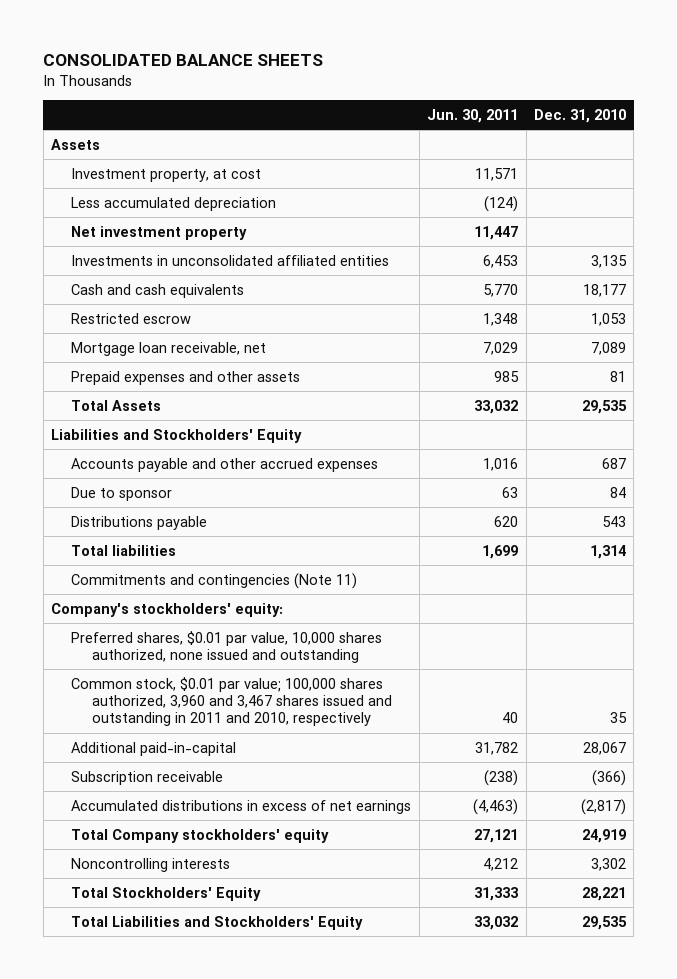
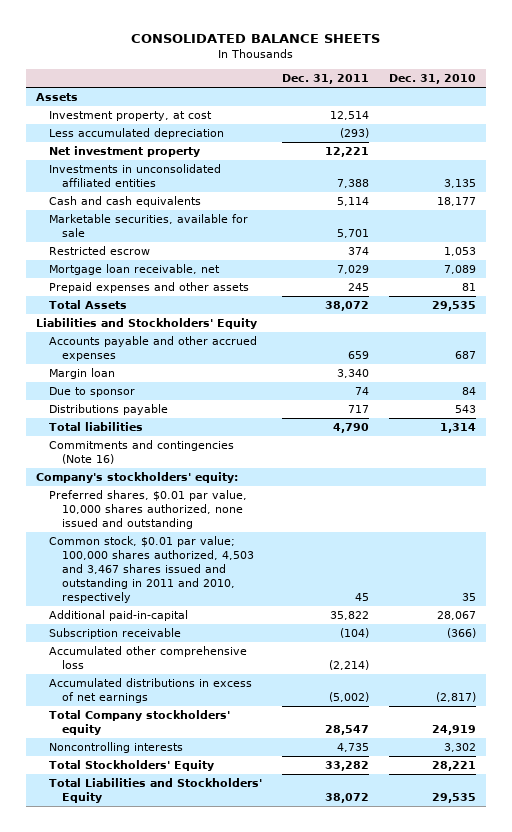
[427,108,519,123] Jun. 30, 2011 -> none
none -> [281,74,369,85] Dec. 31, 2011
none -> [48,214,248,238] Marketable securities, available for sale
none -> [48,368,115,380] Margin loan
[71,572,358,589] Commitments and contingencies (Note 11) -> [48,440,234,465] Commitments and contingencies (Note 16)
[71,676,392,727] Common stock, $0.01 par value; 100,000 shares authorized, 3,960 and 3,467 shares issued and outstanding in 2011 and 2010, respectively -> [48,536,254,604] Common stock, $0.01 par value; 100,000 shares authorized, 4,503 and 3,467 shares issued and outstanding in 2011 and 2010, respectively
none -> [48,646,247,670] Accumulated other comprehensive loss

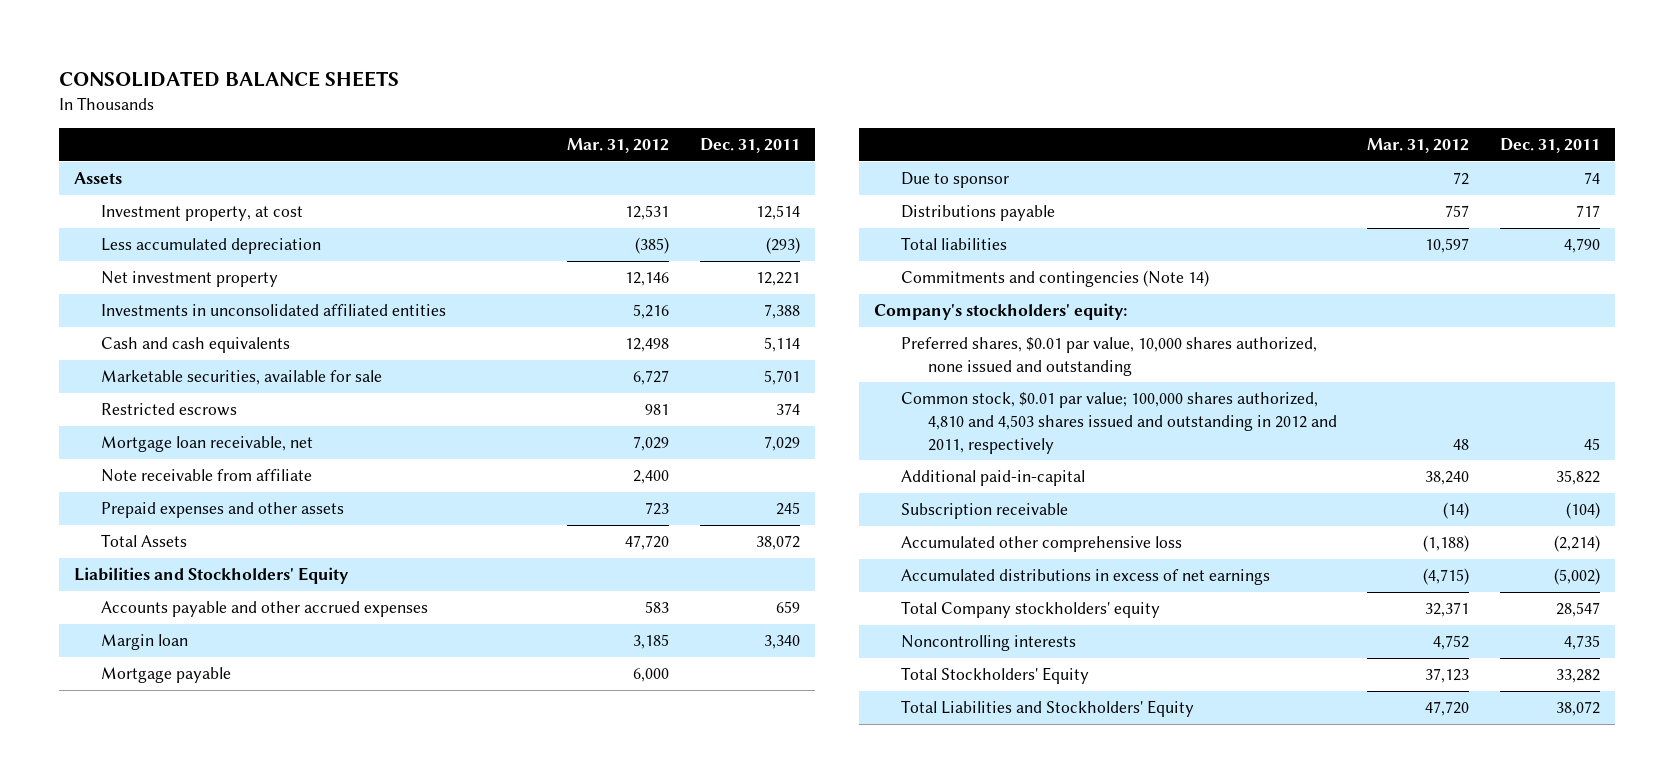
[388,74,476,85] Dec. 31, 2010 -> none
none -> [567,138,670,154] Mar. 31, 2012
[48,246,150,256] Restricted escrow -> [100,403,237,417] Restricted escrows
none -> [100,469,312,483] Note receivable from affiliate
none -> [100,667,231,684] Mortgage payable
[48,440,234,465] Commitments and contingencies (Note 16) -> [901,270,1210,288] Commitments and contingencies (Note 14)
[48,536,254,604] Common stock, $0.01 par value; 100,000 shares authorized, 4,503 and 3,467 shares issued and outstanding in 2011 and 2010, respectively -> [901,392,1337,454] Common stock, $0.01 par value; 100,000 shares authorized, 4,810 and 4,503 shares issued and outstanding in 2012 and 2011, respectively

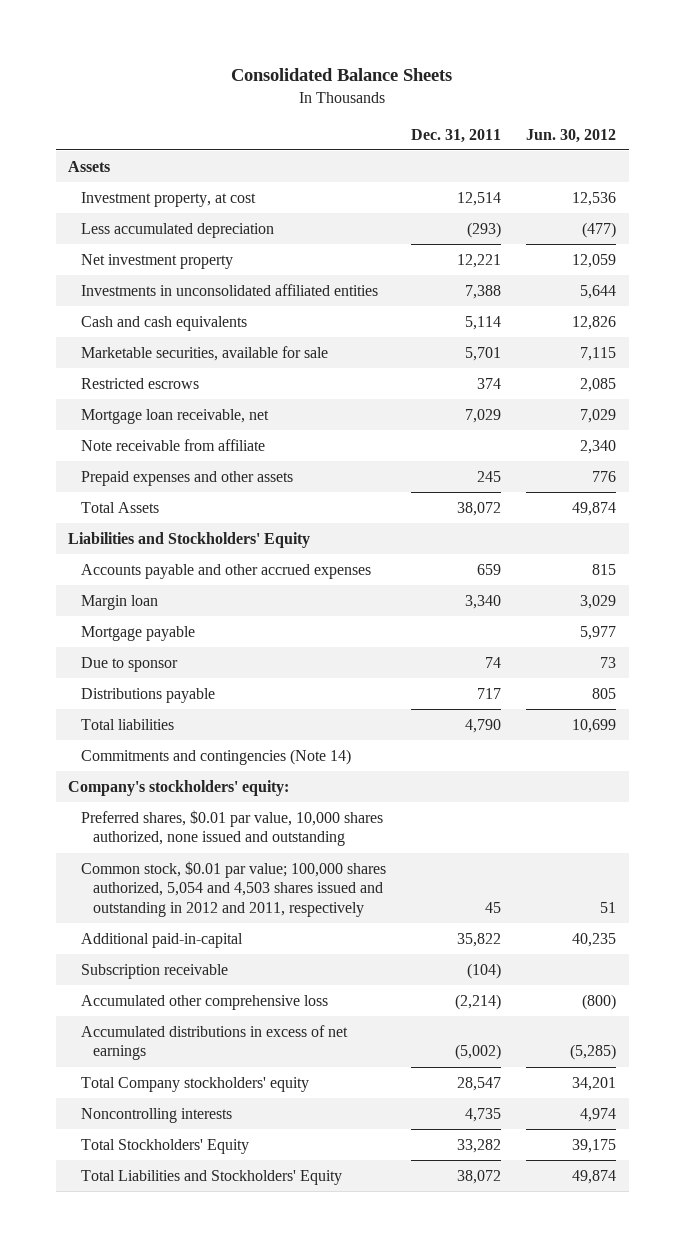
[58,71,399,88] CONSOLIDATED BALANCE SHEETS -> [231,67,453,81] Consolidated Balance Sheets
[567,138,670,154] Mar. 31, 2012 -> none
none -> [526,128,617,143] Jun. 30, 2012
[901,392,1337,454] Common stock, $0.01 par value; 100,000 shares authorized, 4,810 and 4,503 shares issued and outstanding in 2012 and 2011, respectively -> [80,860,386,917] Common stock, $0.01 par value; 100,000 shares authorized, 5,054 and 4,503 shares issued and outstanding in 2012 and 2011, respectively

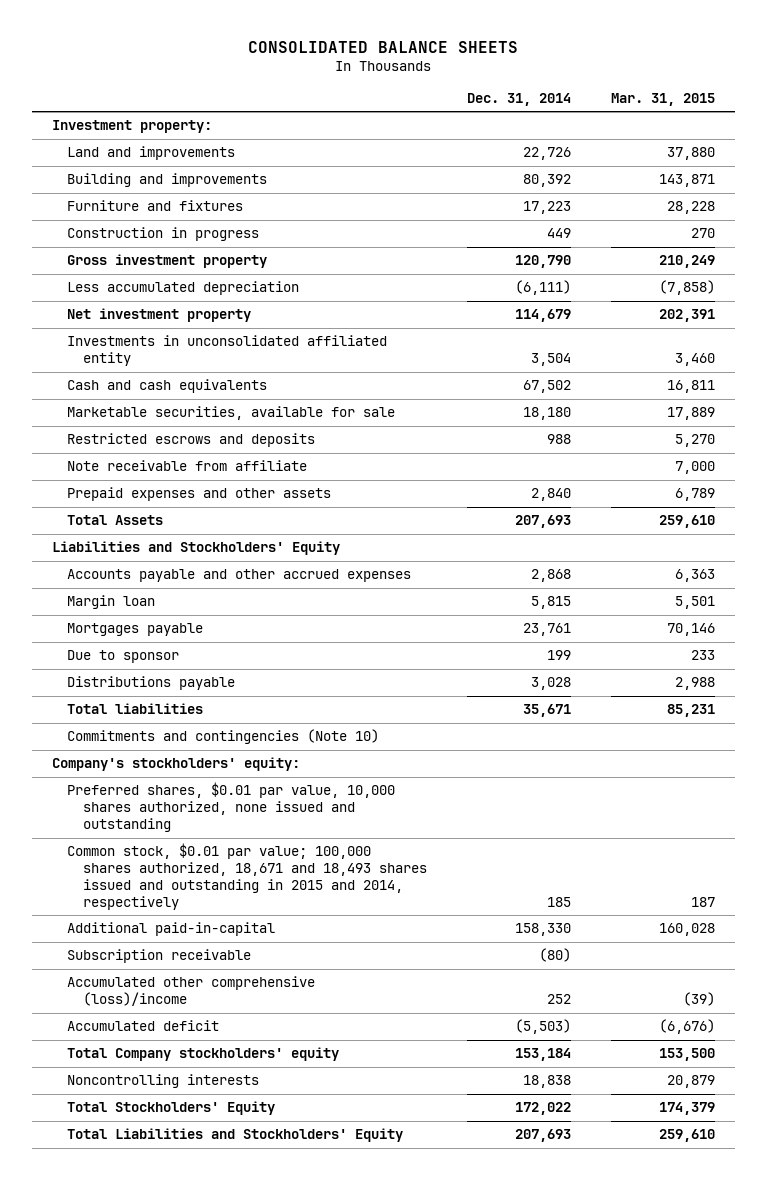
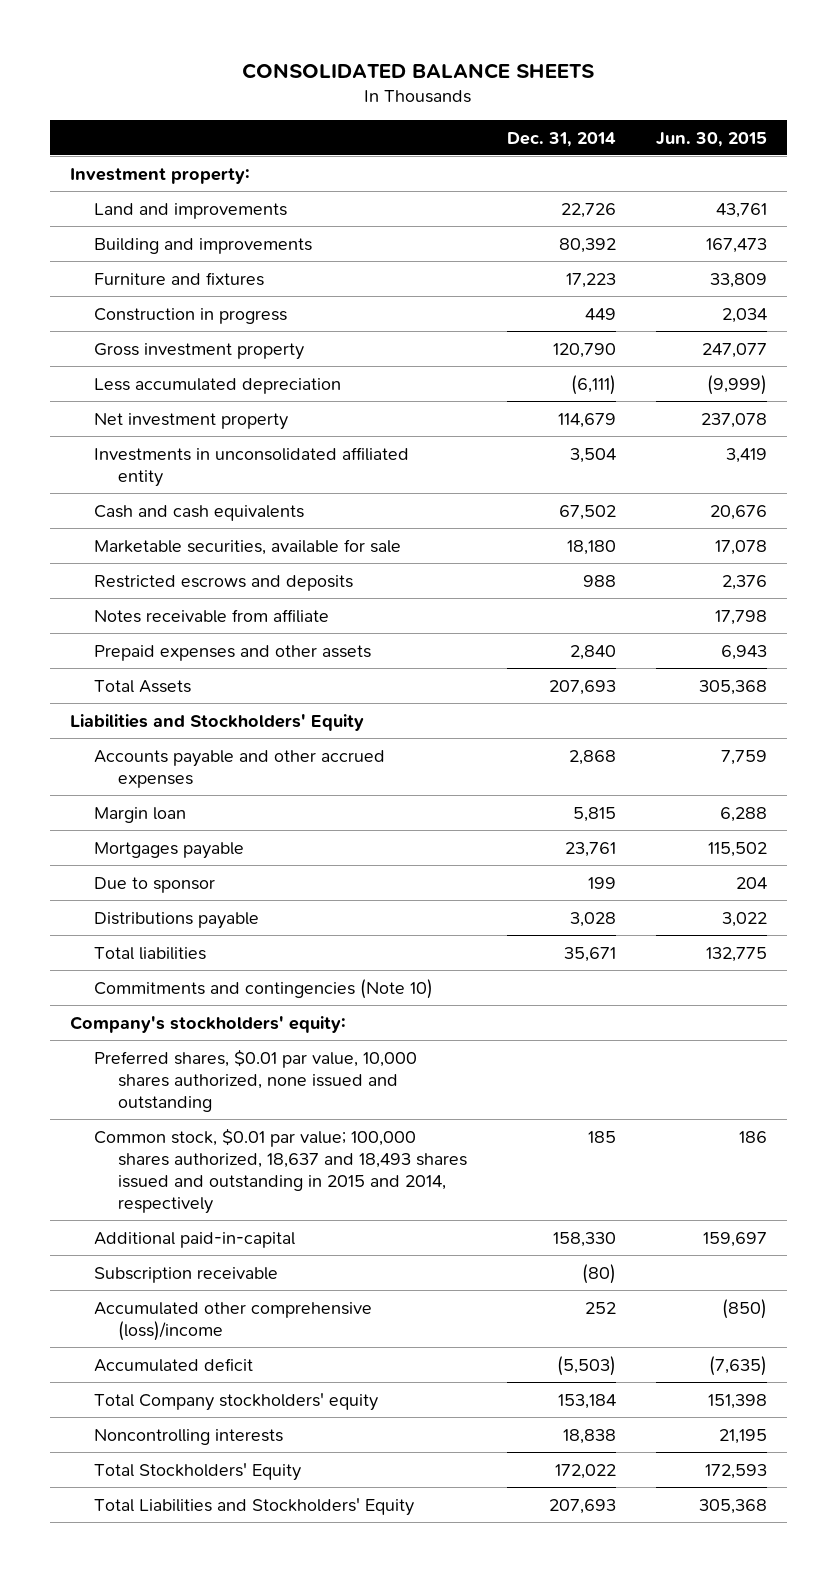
[611,92,716,106] Mar. 31, 2015 -> none
none -> [656,131,768,147] Jun. 30, 2015
[67,460,308,472] Note receivable from affiliate -> [93,608,329,623] Notes receivable from affiliate
[67,843,428,910] Common stock, $0.01 par value; 100,000 shares authorized, 18,671 and 18,493 shares issued and outstanding in 2015 and 2014, respectively -> [93,1127,468,1215] Common stock, $0.01 par value; 100,000 shares authorized, 18,637 and 18,493 shares issued and outstanding in 2015 and 2014, respectively

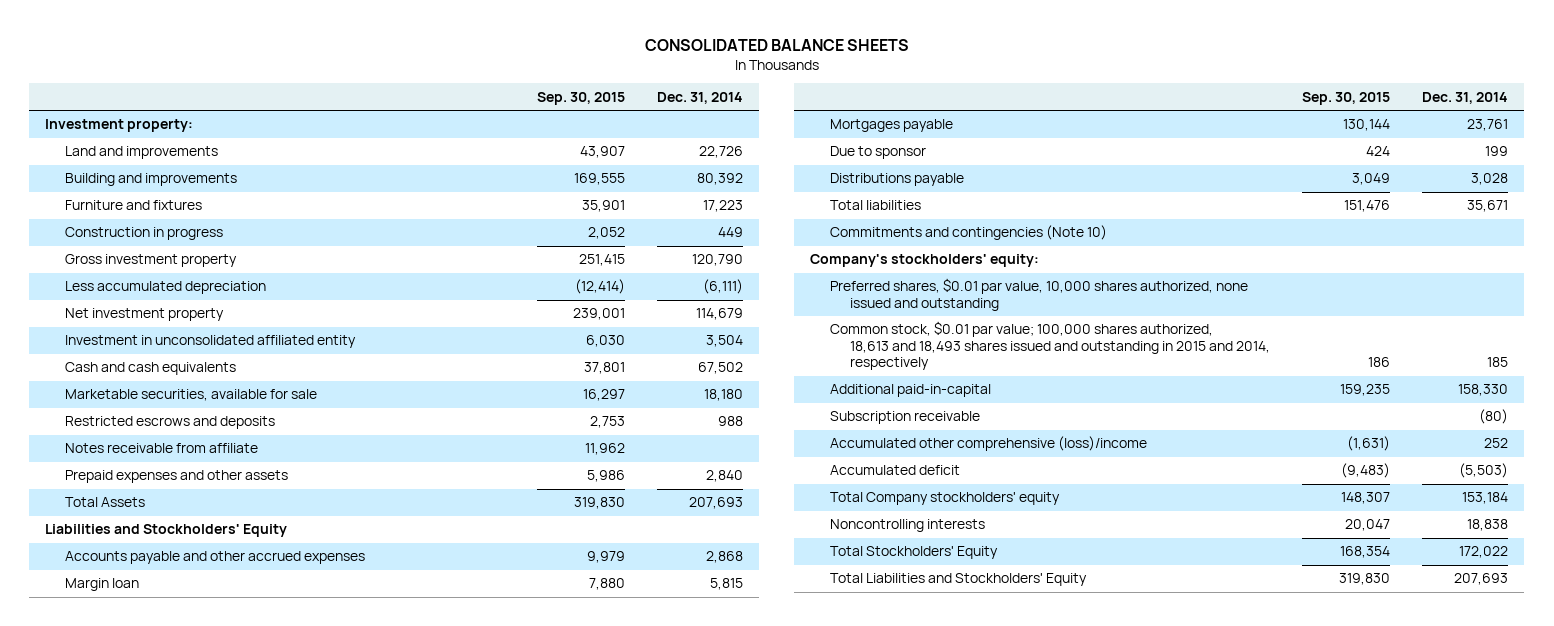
[656,131,768,147] Jun. 30, 2015 -> none
none -> [537,91,626,105] Sep. 30, 2015
[93,446,409,487] Investments in unconsolidated affiliated entity -> [65,335,357,349] Investment in unconsolidated affiliated entity
[93,1127,468,1215] Common stock, $0.01 par value; 100,000 shares authorized, 18,637 and 18,493 shares issued and outstanding in 2015 and 2014, respectively -> [830,321,1271,371] Common stock, $0.01 par value; 100,000 shares authorized, 18,613 and 18,493 shares issued and outstanding in 2015 and 2014, respectively

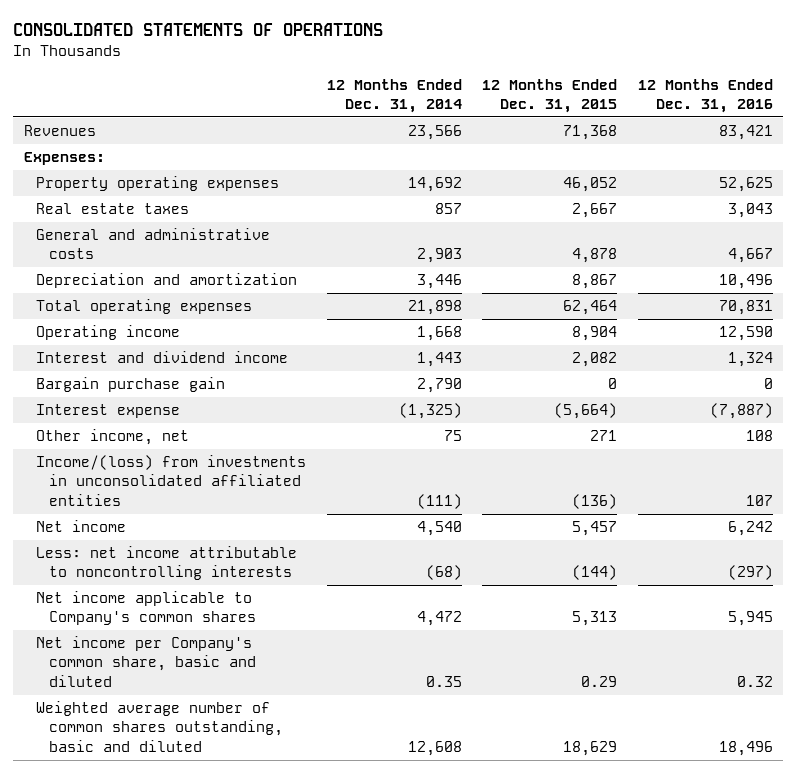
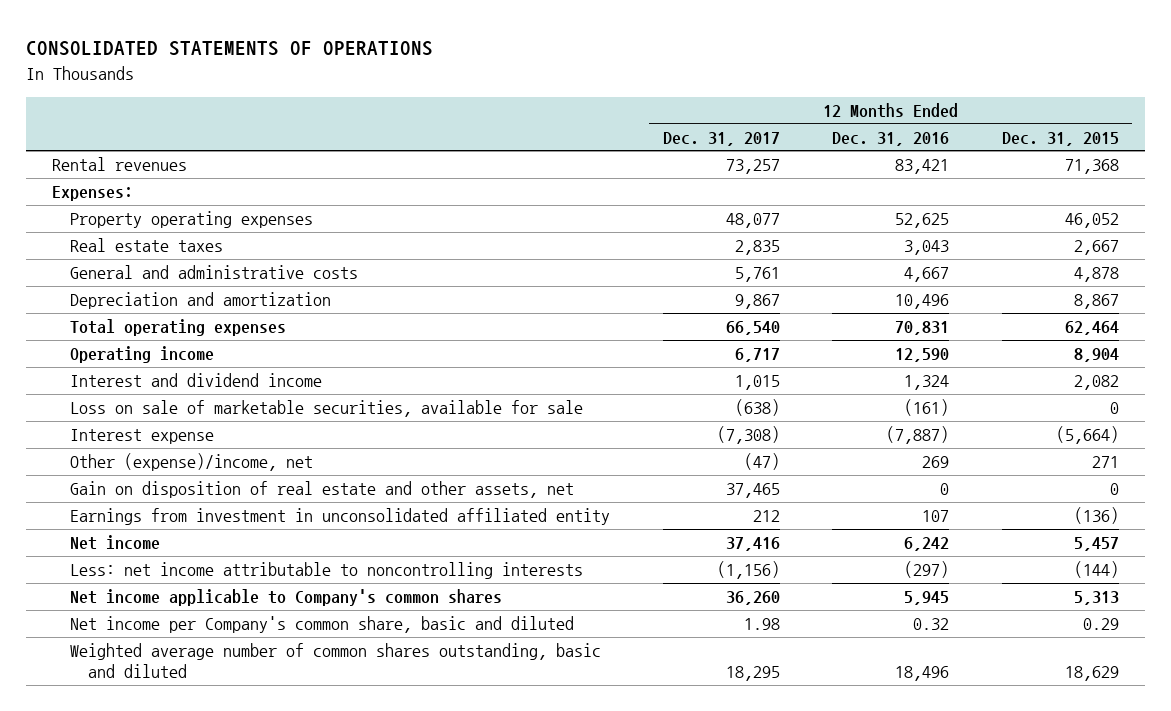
[326,78,462,113] 12 Months Ended Dec. 31, 2014 -> none
none -> [662,131,780,146] Dec. 31, 2017
[23,125,96,137] Revenues -> [52,157,188,172] Rental revenues
[36,377,226,393] Bargain purchase gain -> none
none -> [70,400,584,418] Loss on sale of marketable securities, available for sale
[36,429,190,446] Other income, net -> [70,453,314,472] Other (expense)/income, net
[746,430,774,442] 108 -> [922,456,950,469] 269
none -> [70,481,575,499] Gain on disposition of real estate and other assets, net
[36,455,307,506] Income/(loss) from investments in unconsolidated affiliated entities -> [70,508,611,526] Earnings from investment in unconsolidated affiliated entity

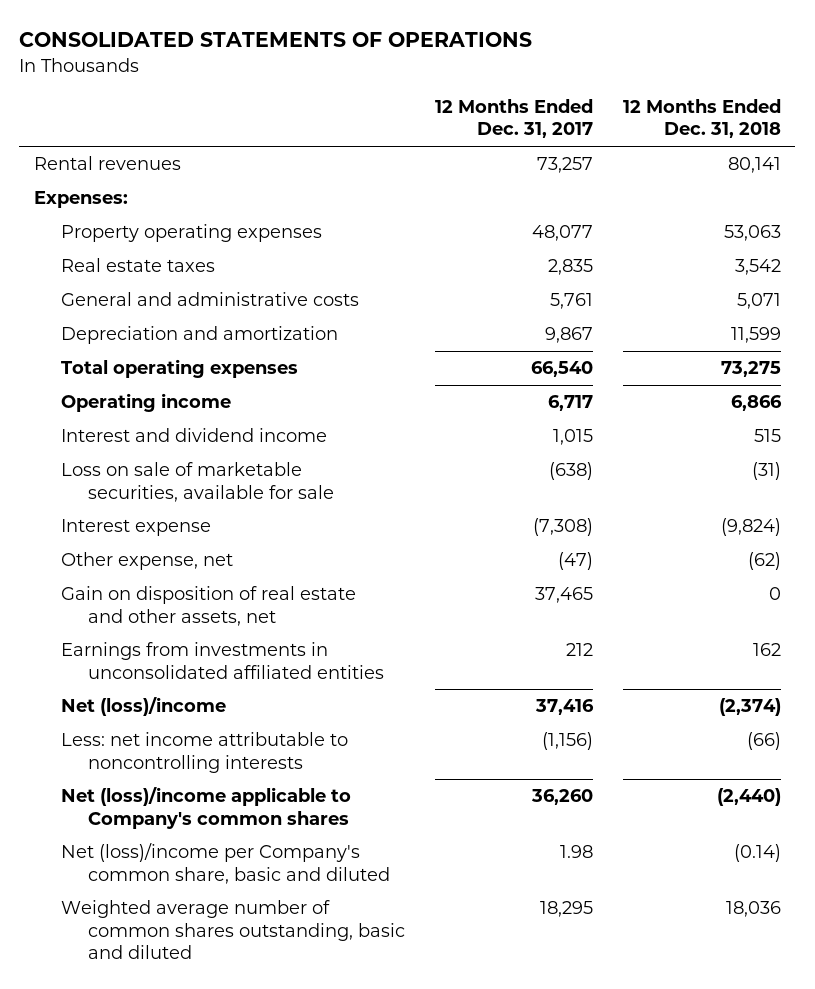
[832,131,950,146] Dec. 31, 2016 -> none
[1001,131,1119,146] Dec. 31, 2015 -> none
none -> [622,99,781,139] 12 Months Ended Dec. 31, 2018
[70,453,314,472] Other (expense)/income, net -> [61,552,234,571] Other expense, net
[70,508,611,526] Earnings from investment in unconsolidated affiliated entity -> [61,642,385,679] Earnings from investments in unconsolidated affiliated entities
[70,535,161,551] Net income -> [61,697,227,717] Net (loss)/income
[70,589,503,607] Net income applicable to Company's common shares -> [61,787,352,829] Net (loss)/income applicable to Company's common shares
[70,616,575,634] Net income per Company's common share, basic and diluted -> [61,843,391,884] Net (loss)/income per Company's common share, basic and diluted

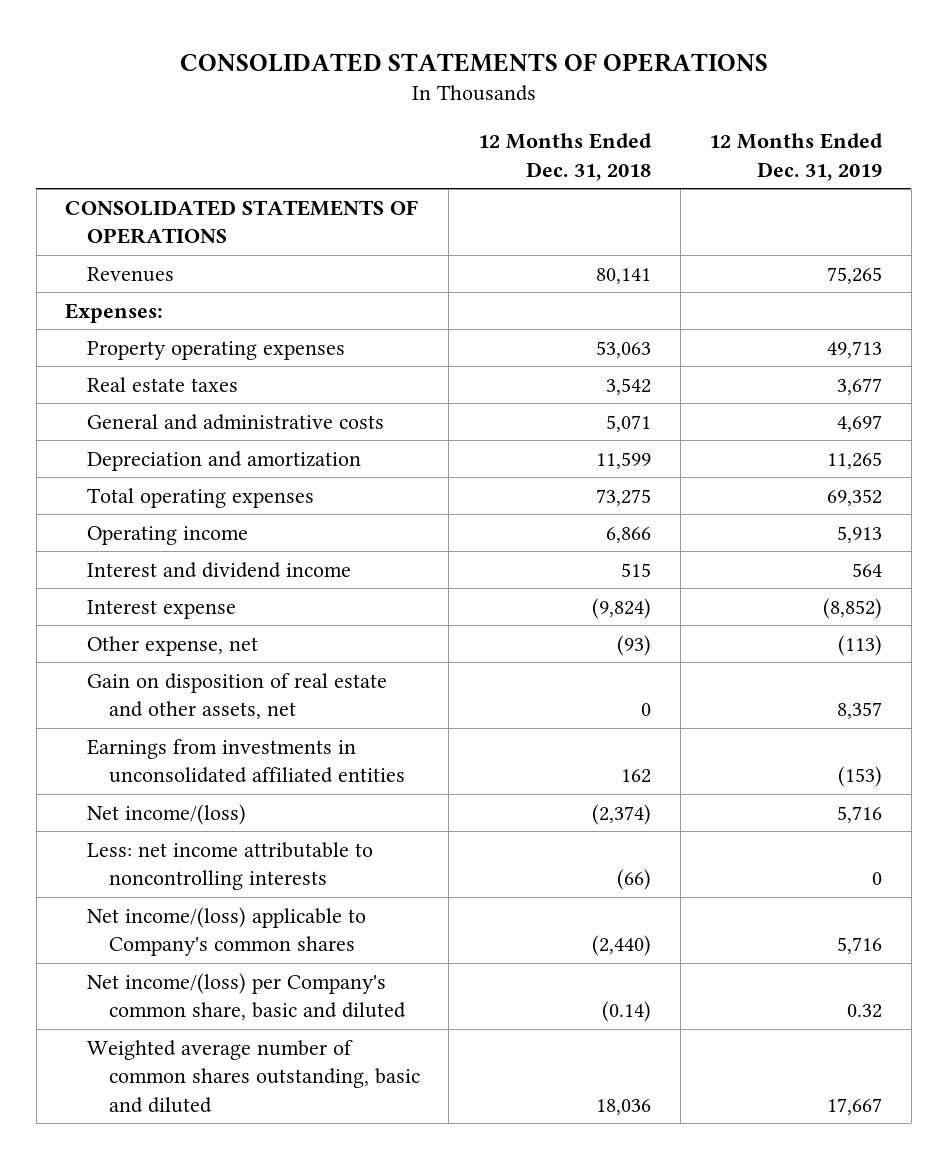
[435,99,594,139] 12 Months Ended Dec. 31, 2017 -> none
none -> [709,133,884,181] 12 Months Ended Dec. 31, 2019
none -> [65,199,419,245] CONSOLIDATED STATEMENTS OF OPERATIONS
[34,156,182,171] Rental revenues -> [87,266,175,282] Revenues
[61,462,335,502] Loss on sale of marketable securities, available for sale -> none
[747,552,781,571] (62) -> [617,634,652,656] (93)
[61,697,227,717] Net (loss)/income -> [87,803,247,825] Net income/(loss)
[61,787,352,829] Net (loss)/income applicable to Company's common shares -> [87,906,367,957] Net income/(loss) applicable to Company's common shares
[61,843,391,884] Net (loss)/income per Company's common share, basic and diluted -> [87,972,406,1021] Net income/(loss) per Company's common share, basic and diluted

